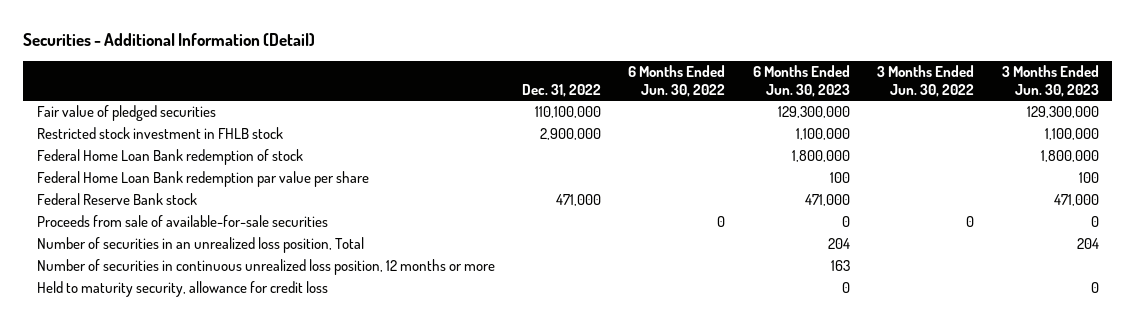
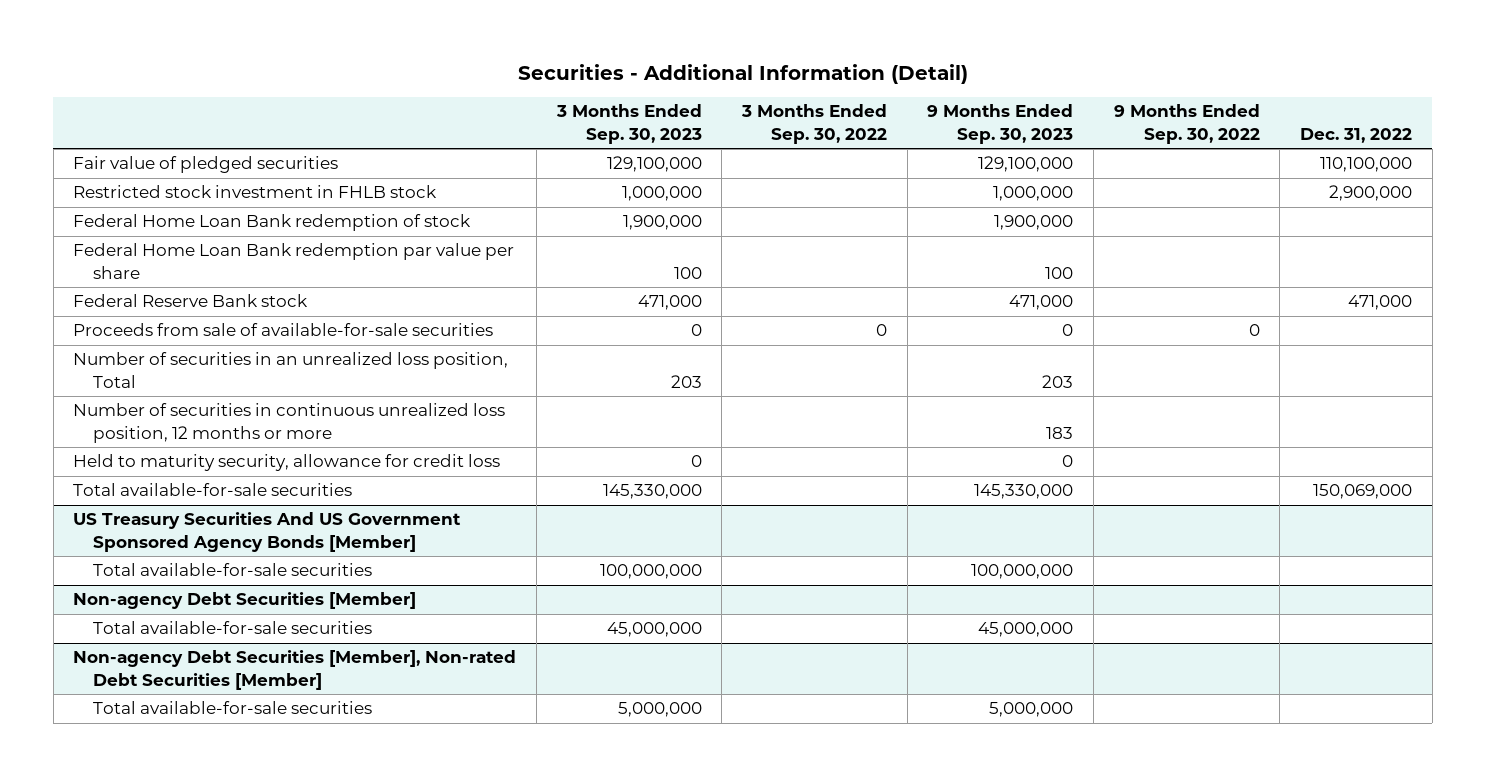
[628,65,726,97] 6 Months Ended Jun. 30, 2022 -> none
[752,65,850,97] 6 Months Ended Jun. 30, 2023 -> none
[877,65,975,97] 3 Months Ended Jun. 30, 2022 -> none
[1001,65,1099,97] 3 Months Ended Jun. 30, 2023 -> none
none -> [555,104,702,144] 3 Months Ended Sep. 30, 2023
none -> [741,104,888,144] 3 Months Ended Sep. 30, 2022
none -> [927,104,1074,144] 9 Months Ended Sep. 30, 2023
none -> [1113,104,1260,144] 9 Months Ended Sep. 30, 2022
none -> [73,483,353,497] Total available-for-sale securities
none -> [73,512,462,552] US Treasury Securities And US Government Sponsored Agency Bonds [Member]
none -> [92,563,372,577] Total available-for-sale securities
none -> [73,592,417,610] Non-agency Debt Securities [Member]
none -> [92,621,372,635] Total available-for-sale securities
none -> [73,650,517,690] Non-agency Debt Securities [Member], Non-rated Debt Securities [Member]
none -> [92,701,372,715] Total available-for-sale securities

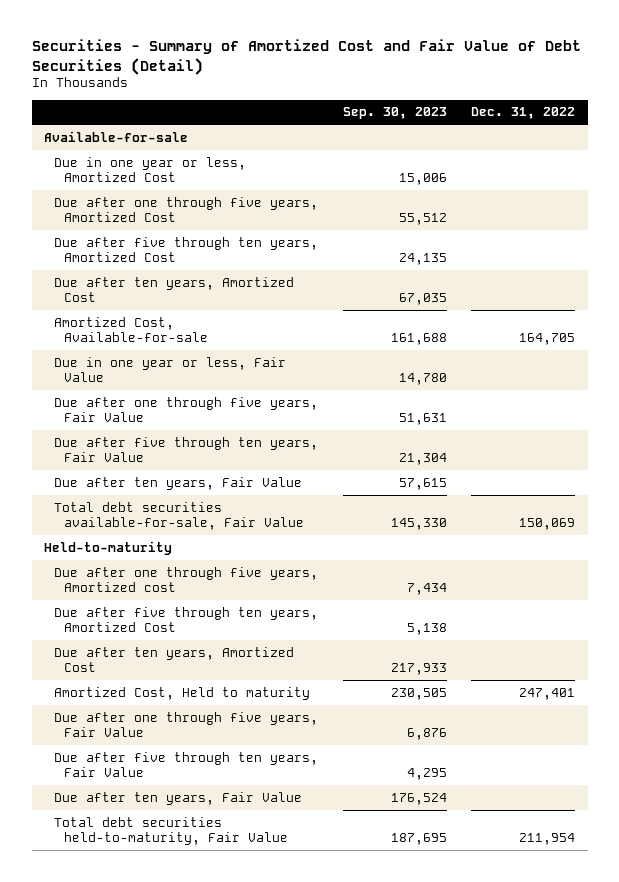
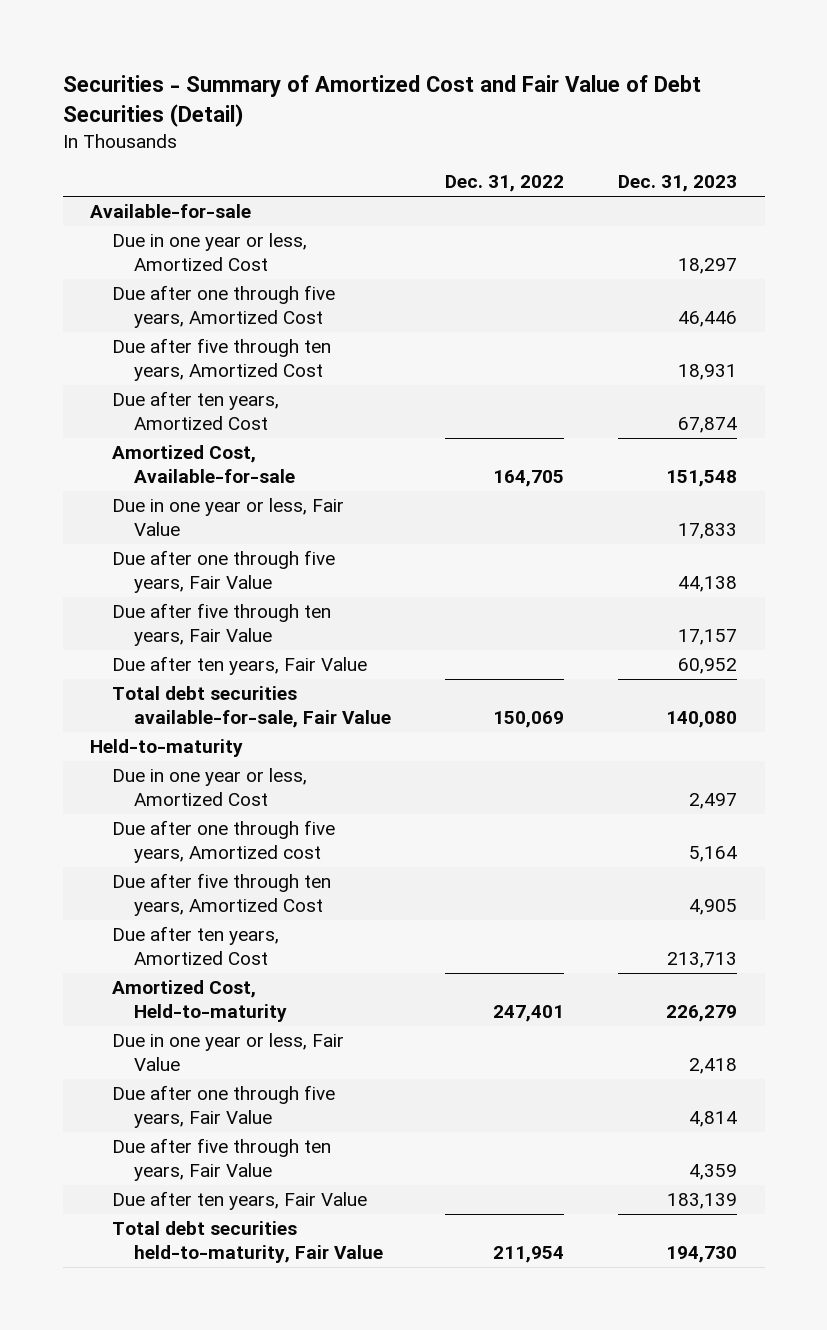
[342,107,447,120] Sep. 30, 2023 -> none
none -> [618,175,738,193] Dec. 31, 2023
none -> [111,768,307,807] Due in one year or less, Amortized Cost
[53,686,310,700] Amortized Cost, Held to maturity -> [111,980,287,1023] Amortized Cost, Held-to-maturity
none -> [111,1033,344,1072] Due in one year or less, Fair Value

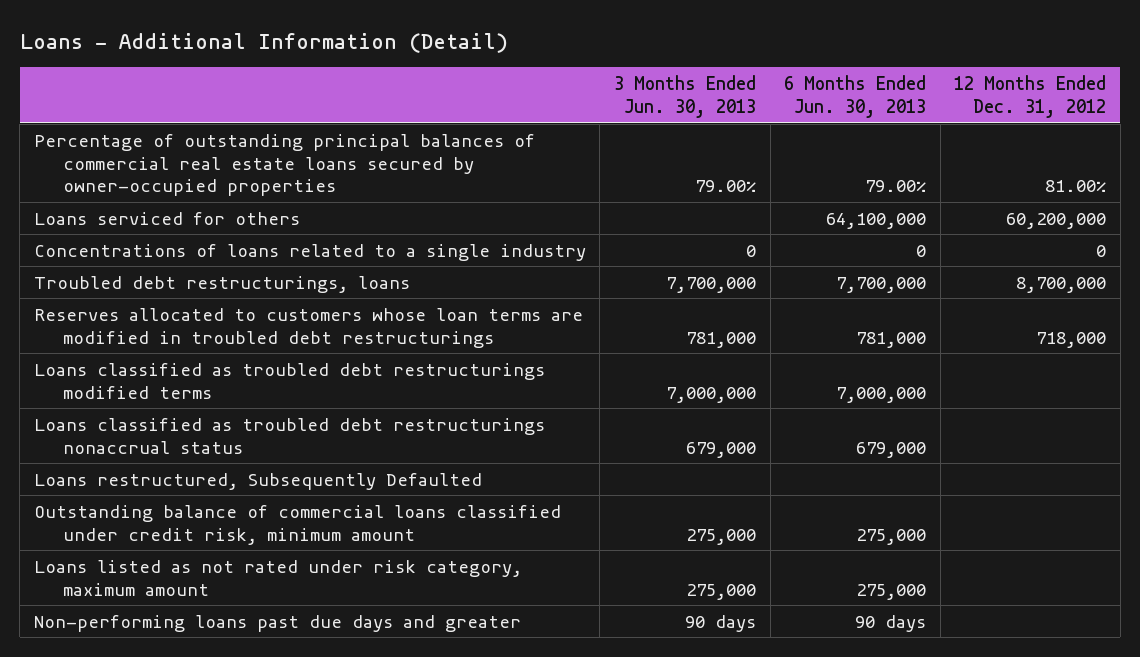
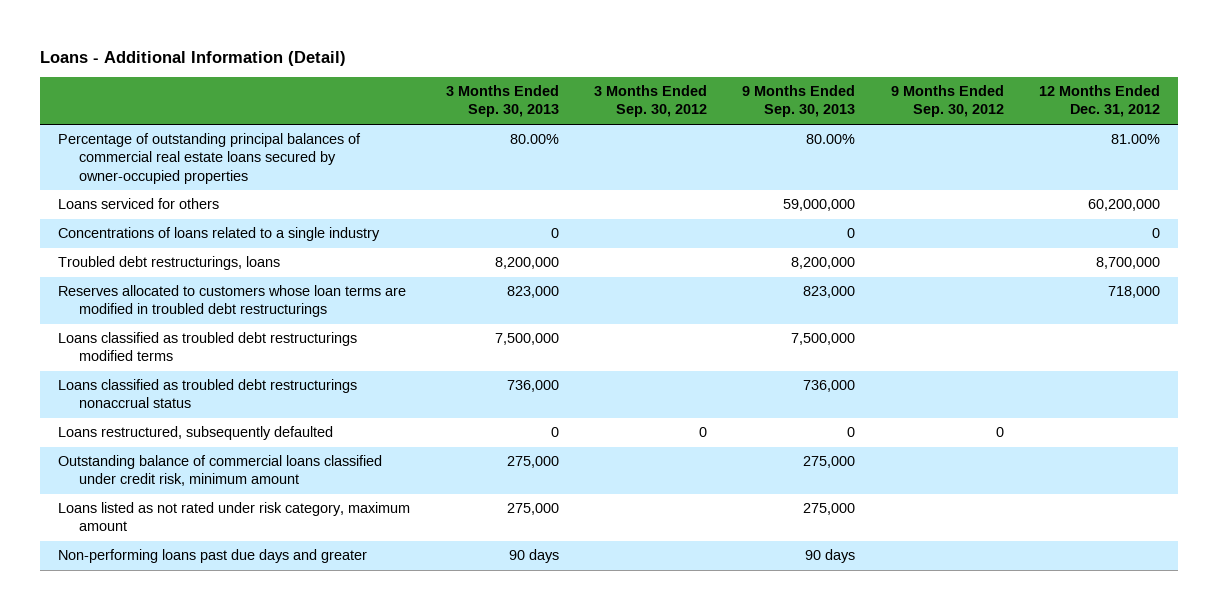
[613,75,756,118] 3 Months Ended Jun. 30, 2013 -> none
[784,75,927,118] 6 Months Ended Jun. 30, 2013 -> none
none -> [445,85,559,118] 3 Months Ended Sep. 30, 2013
none -> [594,85,708,118] 3 Months Ended Sep. 30, 2012
none -> [742,85,856,118] 9 Months Ended Sep. 30, 2013
none -> [890,85,1004,118] 9 Months Ended Sep. 30, 2012
[33,472,482,490] Loans restructured, Subsequently Defaulted -> [58,426,334,441] Loans restructured, subsequently defaulted

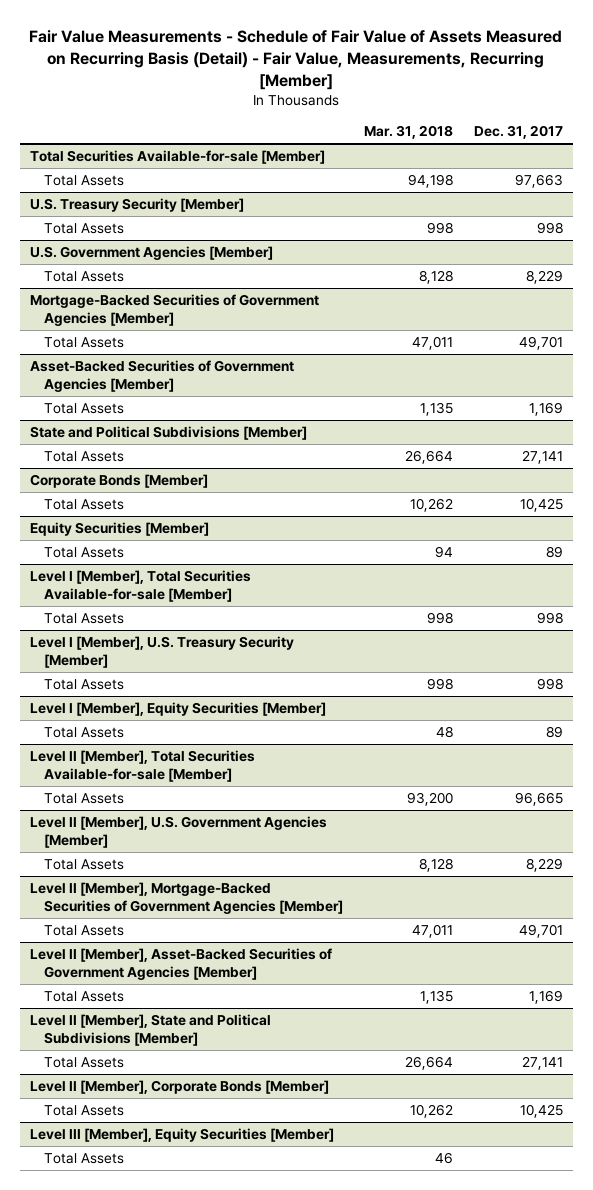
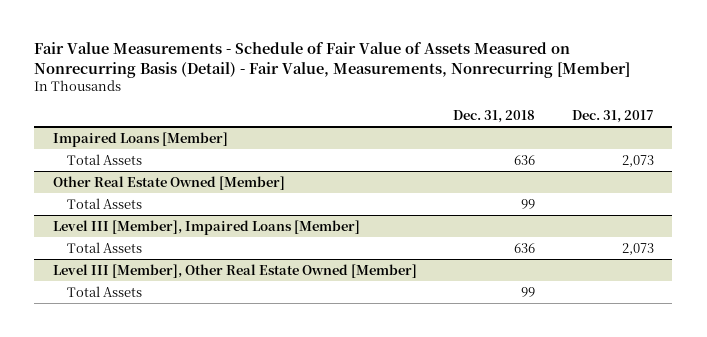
[29,29,563,90] Fair Value Measurements - Schedule of Fair Value of Assets Measured on Recurring Basis (Detail) - Fair Value, Measurements, Recurring [Member] -> [34,42,631,79] Fair Value Measurements - Schedule of Fair Value of Assets Measured on Nonrecurring Basis (Detail) - Fair Value, Measurements, Nonrecurring [Member]
[363,124,453,139] Mar. 31, 2018 -> none
none -> [453,109,536,123] Dec. 31, 2018
[30,150,326,165] Total Securities Available-for-sale [Member] -> none
[43,175,124,187] Total Assets -> none
[30,198,245,213] U.S. Treasury Security [Member] -> none
[43,223,124,235] Total Assets -> none
[30,246,274,261] U.S. Government Agencies [Member] -> none
[43,271,124,283] Total Assets -> none
[30,294,320,326] Mortgage-Backed Securities of Government Agencies [Member] -> none
[43,337,124,349] Total Assets -> none
[30,360,295,392] Asset-Backed Securities of Government Agencies [Member] -> none
[43,403,124,415] Total Assets -> none
[30,426,308,441] State and Political Subdivisions [Member] -> none
[43,451,124,463] Total Assets -> none
[30,474,209,489] Corporate Bonds [Member] -> none
[43,499,124,511] Total Assets -> none
[30,522,210,537] Equity Securities [Member] -> none
[43,547,124,559] Total Assets -> none
[30,570,252,602] Level I [Member], Total Securities Available-for-sale [Member] -> none
[43,613,124,625] Total Assets -> none
[30,636,295,668] Level I [Member], U.S. Treasury Security [Member] -> none
[43,679,124,691] Total Assets -> none
[30,702,327,717] Level I [Member], Equity Securities [Member] -> none
[43,727,124,739] Total Assets -> none
[30,750,256,782] Level II [Member], Total Securities Available-for-sale [Member] -> none
[43,793,124,805] Total Assets -> none
[30,816,328,848] Level II [Member], U.S. Government Agencies [Member] -> none
[43,859,124,871] Total Assets -> none
[30,882,343,914] Level II [Member], Mortgage-Backed Securities of Government Agencies [Member] -> none
[43,925,124,937] Total Assets -> none
[30,948,333,980] Level II [Member], Asset-Backed Securities of Government Agencies [Member] -> none
[43,991,124,1003] Total Assets -> none
[30,1014,272,1046] Level II [Member], State and Political Subdivisions [Member] -> none
[43,1057,124,1069] Total Assets -> none
[30,1080,330,1095] Level II [Member], Corporate Bonds [Member] -> none
[43,1105,124,1117] Total Assets -> none
[30,1128,335,1143] Level III [Member], Equity Securities [Member] -> none
[43,1153,124,1165] Total Assets -> none
none -> [52,131,228,147] Impaired Loans [Member]
none -> [67,153,143,165] Total Assets
none -> [52,175,285,190] Other Real Estate Owned [Member]
none -> [67,197,143,209] Total Assets
none -> [52,219,360,235] Level III [Member], Impaired Loans [Member]
none -> [67,241,143,253] Total Assets
none -> [52,263,417,278] Level III [Member], Other Real Estate Owned [Member]
none -> [67,285,143,297] Total Assets

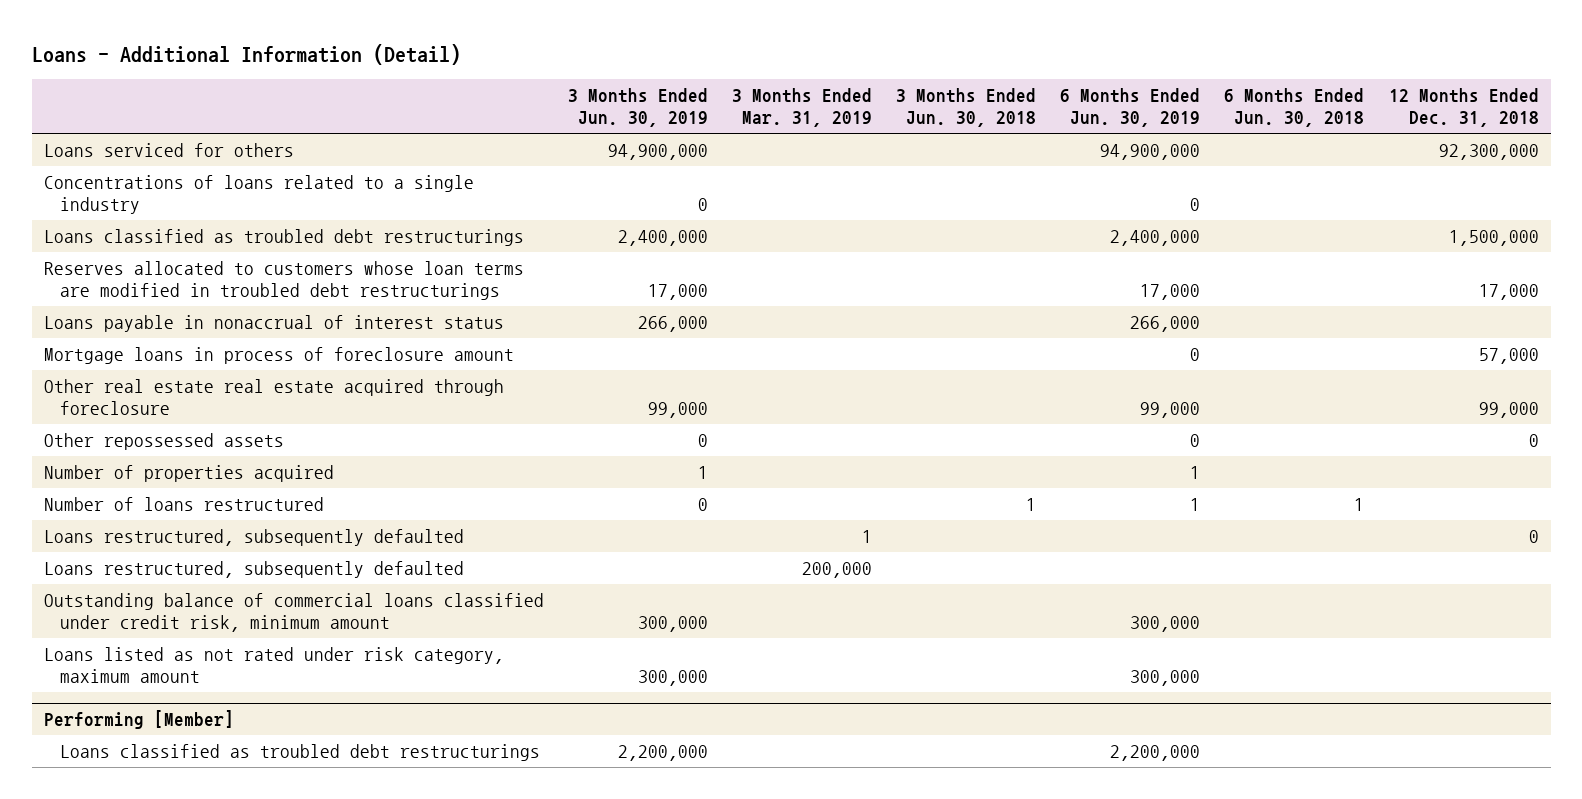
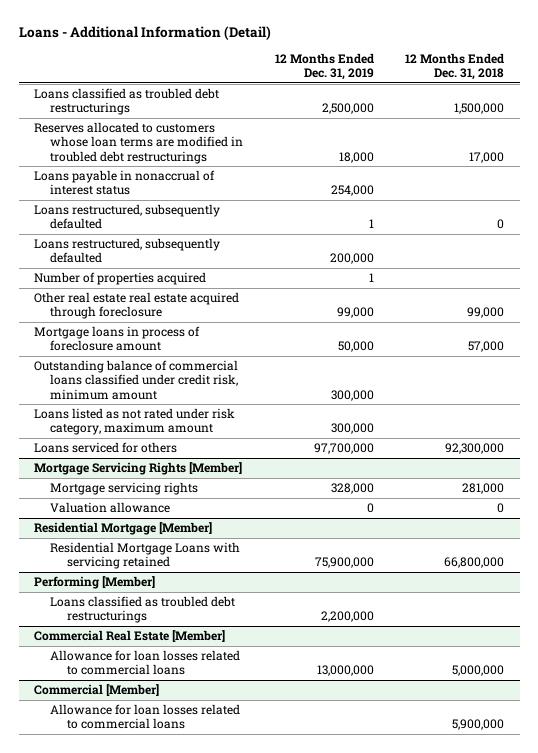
[567,88,708,128] 3 Months Ended Jun. 30, 2019 -> none
[732,88,873,128] 3 Months Ended Mar. 31, 2019 -> none
[896,88,1037,128] 3 Months Ended Jun. 30, 2018 -> none
[1060,88,1201,128] 6 Months Ended Jun. 30, 2019 -> none
[1224,88,1365,128] 6 Months Ended Jun. 30, 2018 -> none
none -> [274,53,374,81] 12 Months Ended Dec. 31, 2019
[43,174,474,215] Concentrations of loans related to a single industry -> none
[43,432,284,450] Other repossessed assets -> none
[43,496,324,511] Number of loans restructured -> none
[43,464,334,482] Number of properties acquired -> [34,272,207,286] Number of properties acquired
[43,378,504,416] Other real estate real estate acquired through foreclosure -> [34,292,240,320] Other real estate real estate acquired through foreclosure
[43,346,514,364] Mortgage loans in process of foreclosure amount -> [34,326,201,352] Mortgage loans in process of foreclosure amount
[43,142,294,157] Loans serviced for others -> [34,442,178,454] Loans serviced for others
none -> [34,462,243,476] Mortgage Servicing Rights [Member]
none -> [50,482,199,496] Mortgage servicing rights
none -> [50,502,171,514] Valuation allowance
none -> [34,522,213,536] Residential Mortgage [Member]
none -> [50,542,241,570] Residential Mortgage Loans with servicing retained
none -> [34,630,226,643] Commercial Real Estate [Member]
none -> [50,650,241,676] Allowance for loan losses related to commercial loans
none -> [34,684,160,697] Commercial [Member]
none -> [50,704,241,730] Allowance for loan losses related to commercial loans

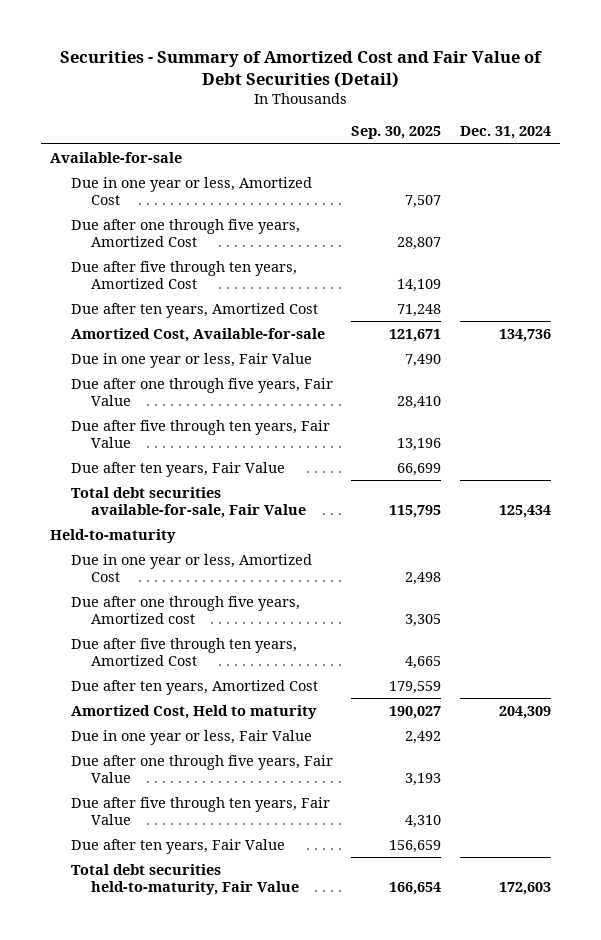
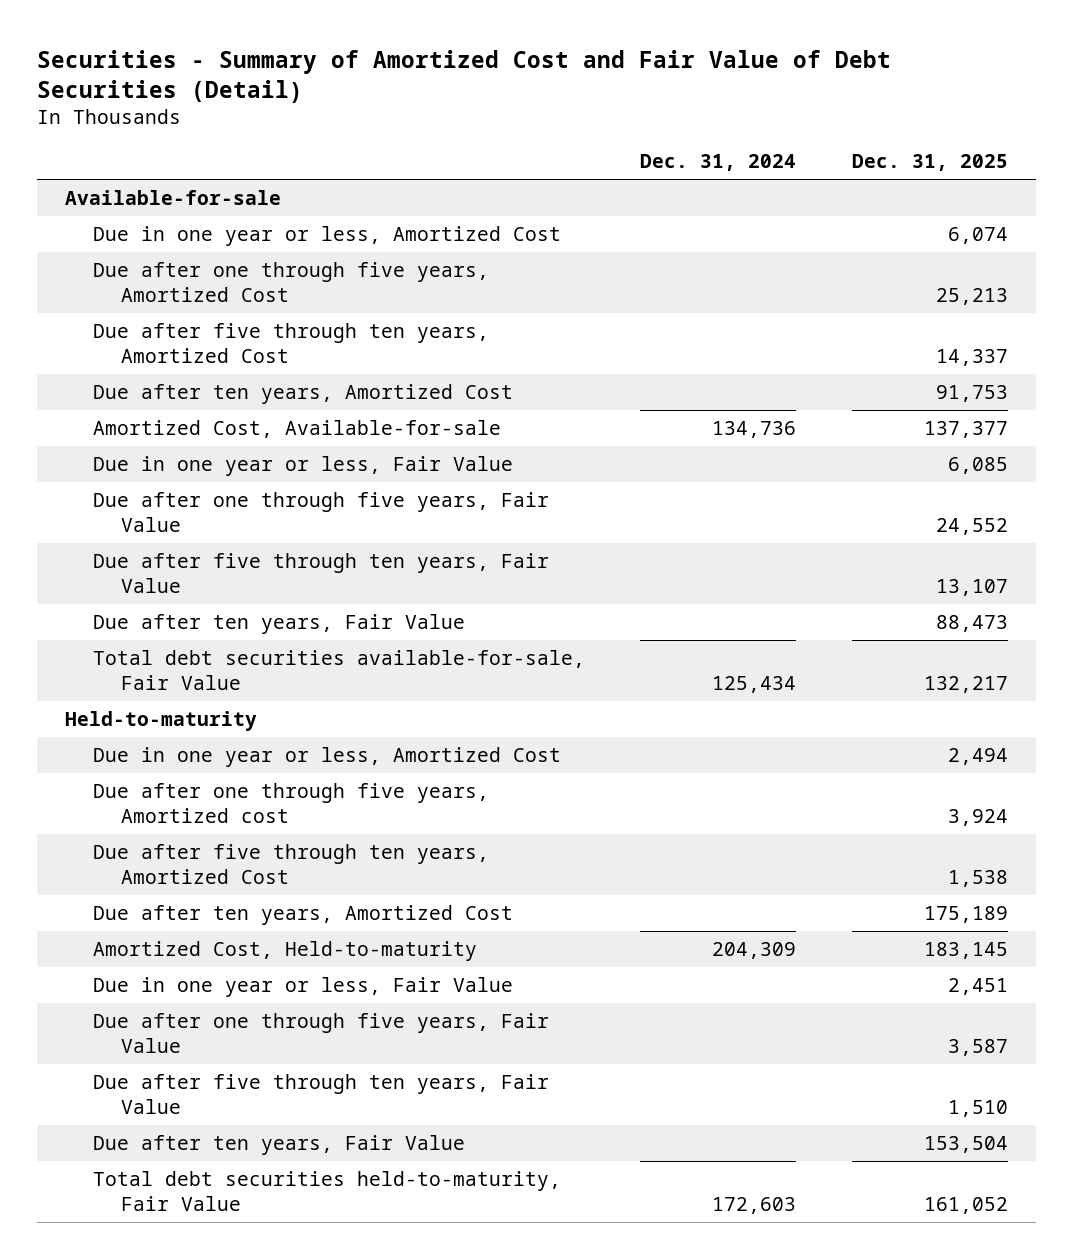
[351,126,442,140] Sep. 30, 2025 -> none
none -> [851,154,1008,172] Dec. 31, 2025
[70,704,317,719] Amortized Cost, Held to maturity -> [92,940,477,961] Amortized Cost, Held-to-maturity

